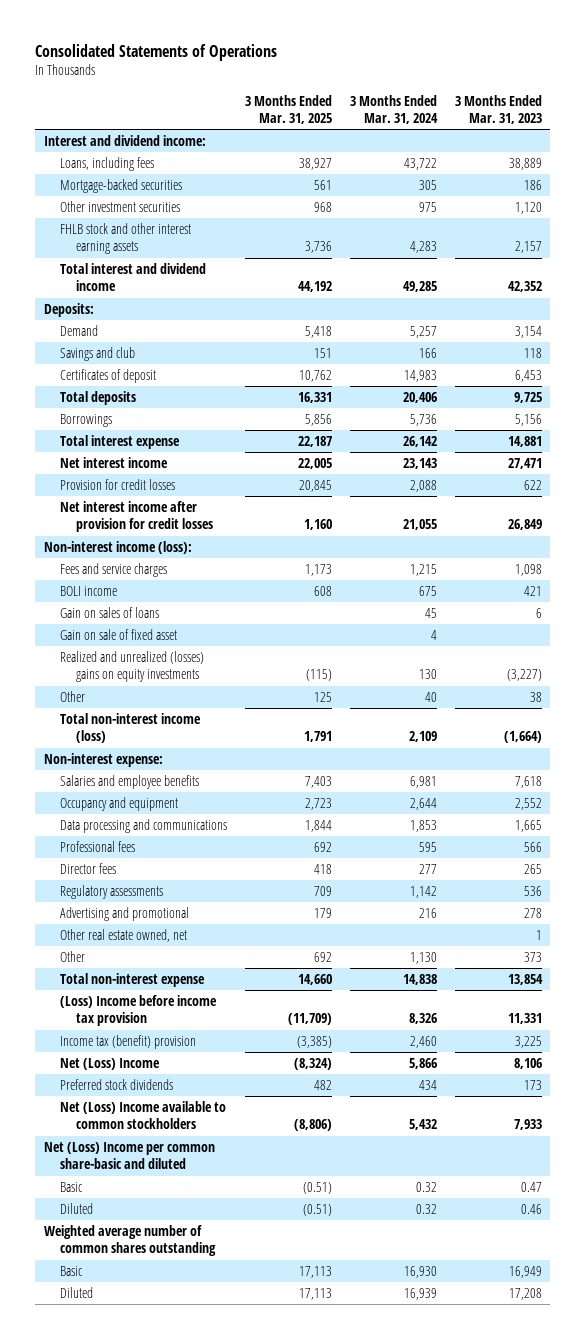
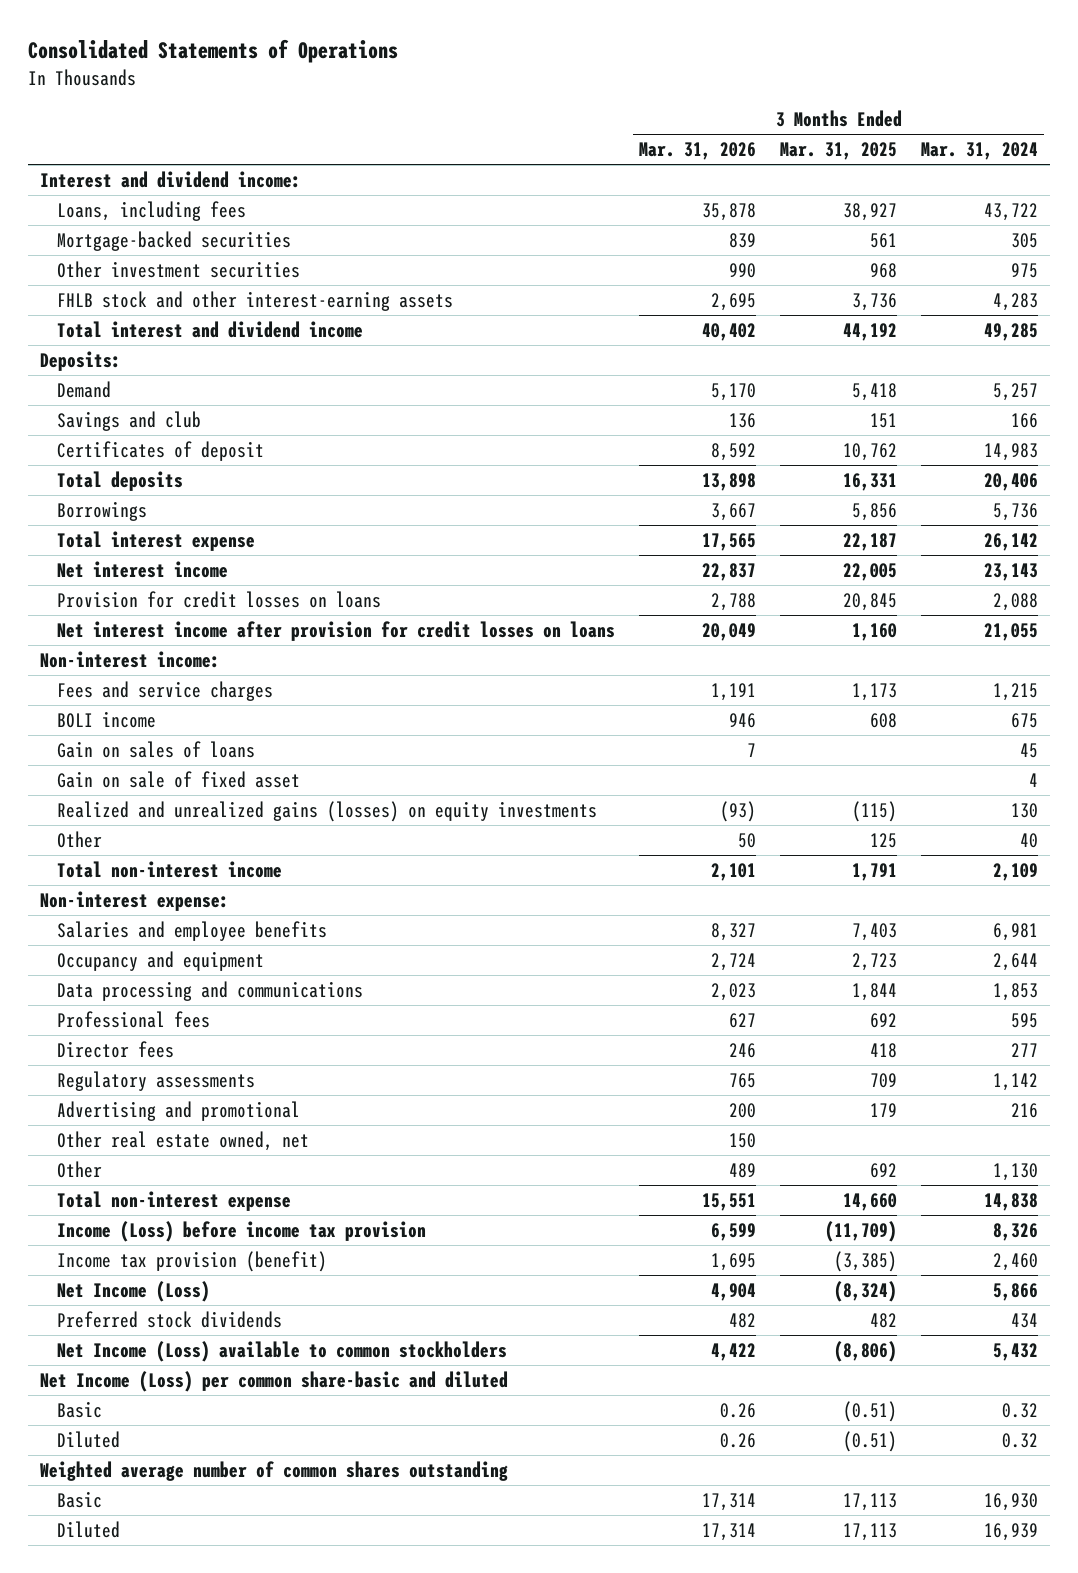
[454,94,542,124] 3 Months Ended Mar. 31, 2023 -> none
none -> [639,142,757,161] Mar. 31, 2026
[59,223,191,255] FHLB stock and other interest earning assets -> [56,290,453,311] FHLB stock and other interest-earning assets
[59,479,175,491] Provision for credit losses -> [56,590,381,608] Provision for credit losses on loans
[59,501,214,533] Net interest income after provision for credit losses -> [56,620,615,641] Net interest income after provision for credit losses on loans
[43,541,192,555] Non-interest income (loss): -> [39,650,220,668] Non-interest income:
[59,651,204,683] Realized and unrealized (losses) gains on equity investments -> [56,800,597,822] Realized and unrealized gains (losses) on equity investments
[59,713,201,744] Total non-interest income (loss) -> [56,860,282,878] Total non-interest income
[59,995,217,1027] (Loss) Income before income tax provision -> [56,1220,426,1242] Income (Loss) before income tax provision
[59,1035,196,1050] Income tax (benefit) provision -> [56,1250,327,1272] Income tax provision (benefit)
[59,1058,160,1071] Net (Loss) Income -> [56,1280,210,1302] Net Income (Loss)
[59,1101,226,1130] Net (Loss) Income available to common stockholders -> [56,1340,507,1362] Net Income (Loss) available to common stockholders
[43,1142,215,1170] Net (Loss) Income per common share-basic and diluted -> [39,1370,508,1392] Net Income (Loss) per common share-basic and diluted

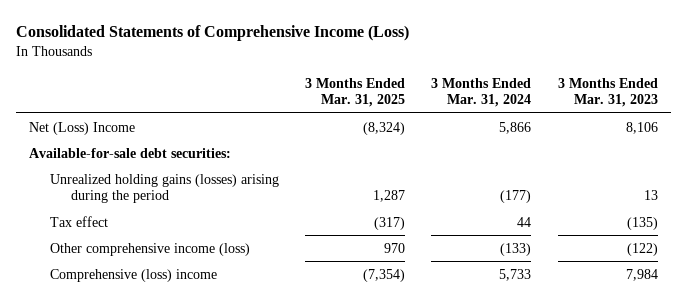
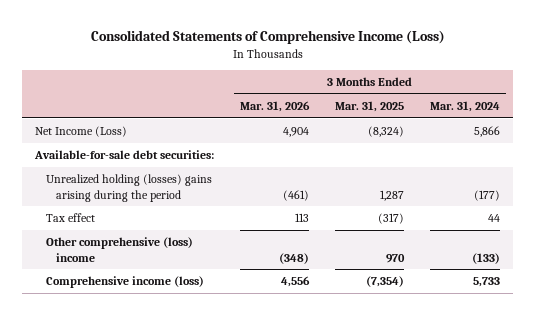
[557,77,658,108] 3 Months Ended Mar. 31, 2023 -> none
none -> [240,100,311,112] Mar. 31, 2026
[28,121,135,135] Net (Loss) Income -> [35,126,128,138] Net Income (Loss)
[49,173,279,204] Unrealized holding gains (losses) arising during the period -> [45,174,212,202] Unrealized holding (losses) gains arising during the period
[49,242,250,256] Other comprehensive income (loss) -> [45,237,193,262] Other comprehensive (loss) income
[49,268,217,282] Comprehensive (loss) income -> [45,276,204,289] Comprehensive income (loss)

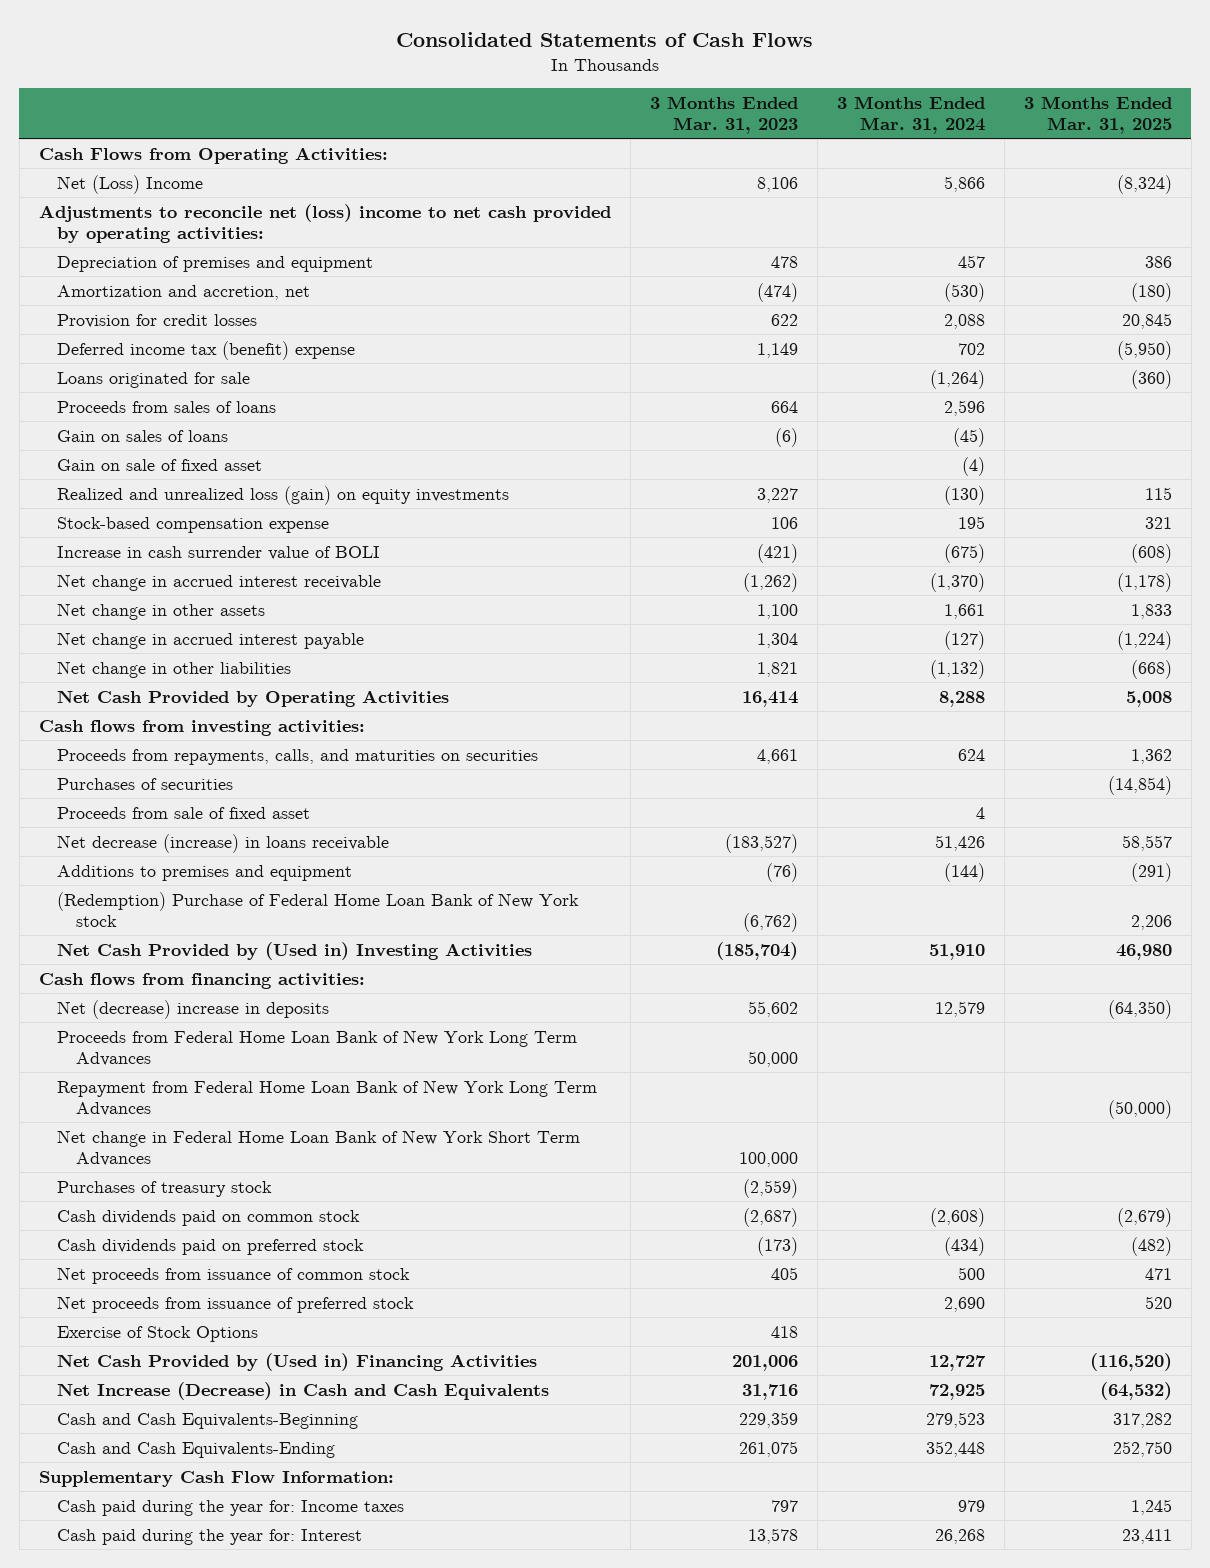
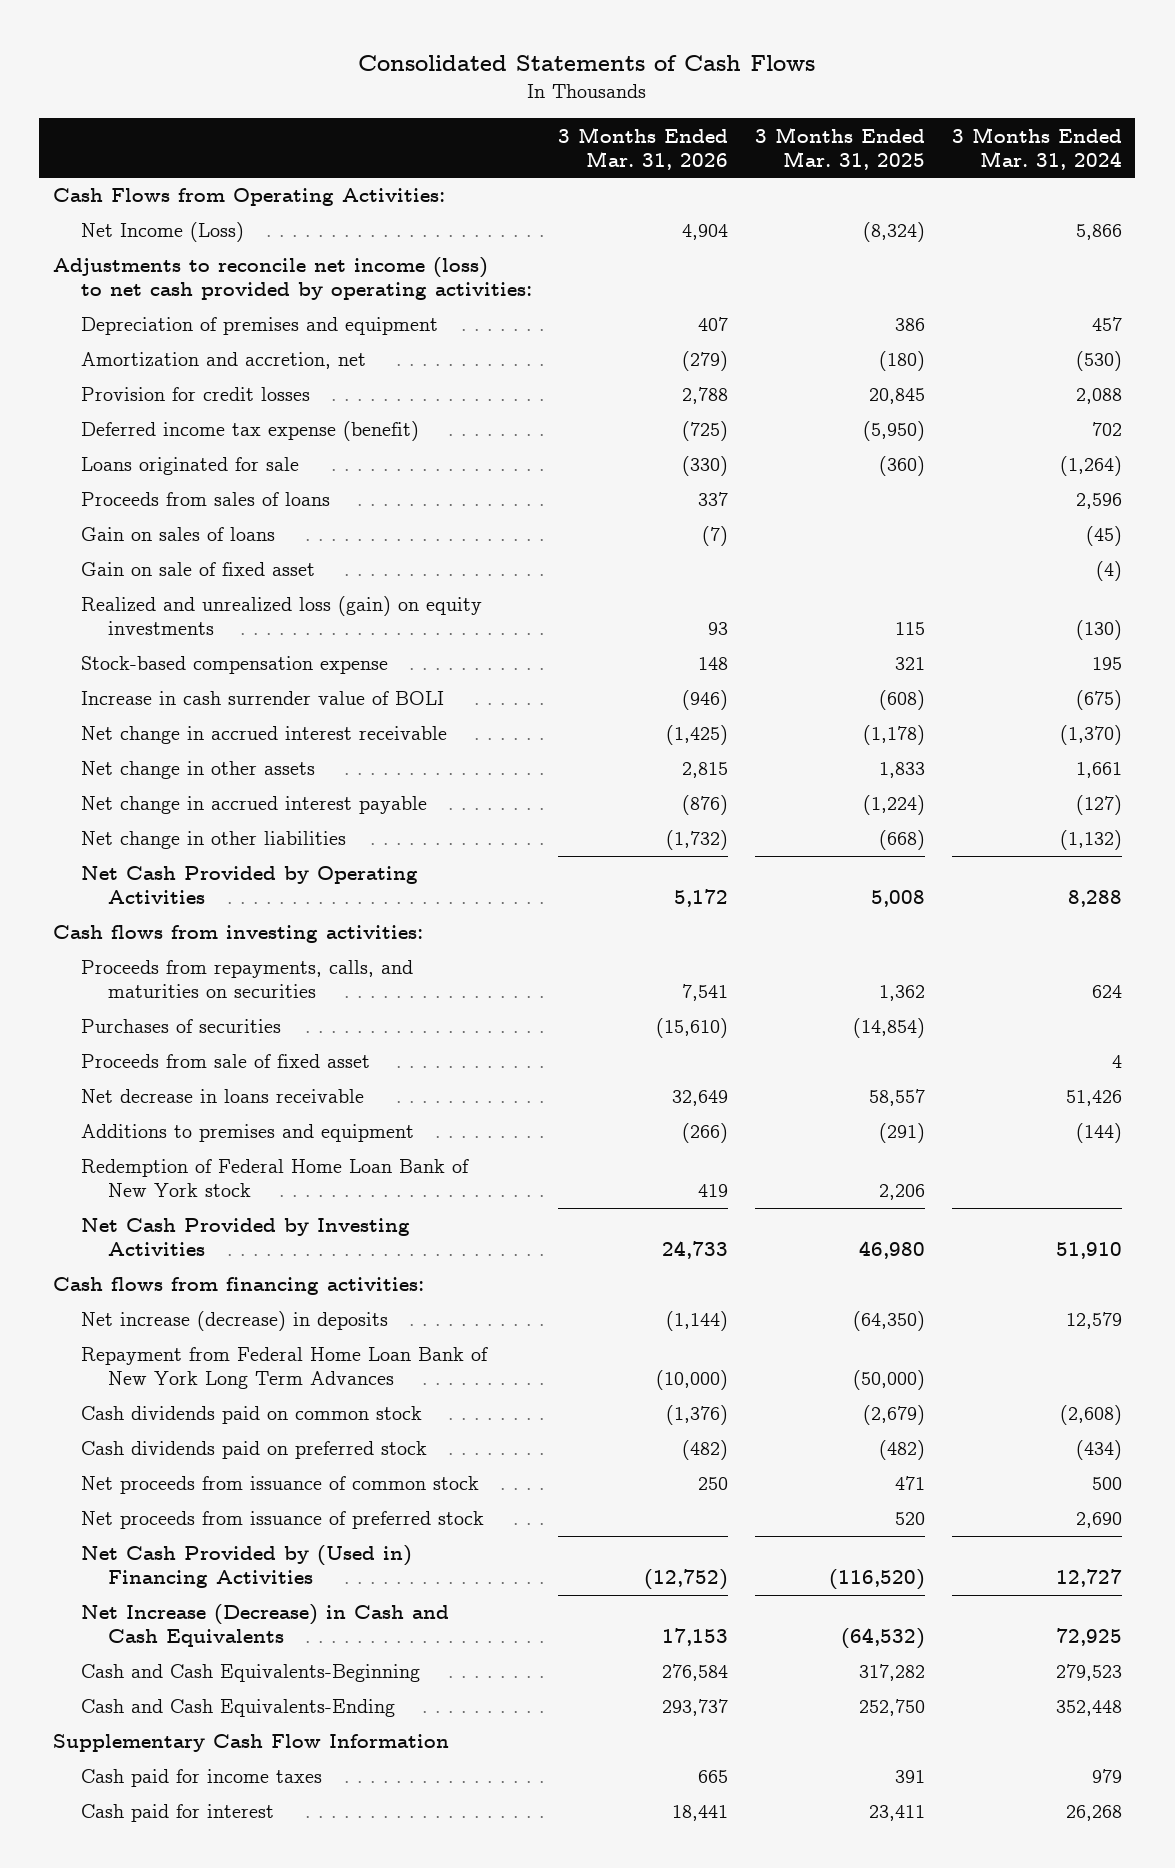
[649,96,798,134] 3 Months Ended Mar. 31, 2023 -> none
none -> [558,126,729,170] 3 Months Ended Mar. 31, 2026
[57,174,204,194] Net (Loss) Income -> [80,222,244,243] Net Income (Loss)
[38,203,611,243] Adjustments to reconcile net (loss) income to net cash provided by operating activities: -> [52,257,532,301] Adjustments to reconcile net income (loss) to net cash provided by operating activities:
[57,340,356,360] Deferred income tax (benefit) expense -> [80,421,419,442] Deferred income tax expense (benefit)
[57,833,390,853] Net decrease (increase) in loans receivable -> [80,1089,364,1104] Net decrease in loans receivable
[57,891,580,927] (Redemption) Purchase of Federal Home Loan Bank of New York stock -> [80,1159,469,1198] Redemption of Federal Home Loan Bank of New York stock
[57,941,533,960] Net Cash Provided by (Used in) Investing Activities -> [80,1218,410,1257] Net Cash Provided by Investing Activities
[57,1029,578,1066] Proceeds from Federal Home Loan Bank of New York Long Term Advances -> none
[57,999,330,1019] Net (decrease) increase in deposits -> [80,1311,388,1332] Net increase (decrease) in deposits
[57,1129,581,1166] Net change in Federal Home Loan Bank of New York Short Term Advances -> none
[57,1180,273,1197] Purchases of treasury stock -> none
[57,1325,259,1342] Exercise of Stock Options -> none
[38,1470,394,1487] Supplementary Cash Flow Information: -> [52,1734,449,1753] Supplementary Cash Flow Information
[57,1499,405,1516] Cash paid during the year for: Income taxes -> [80,1769,322,1788] Cash paid for income taxes
[1130,1498,1172,1515] 1,245 -> [895,1770,926,1784] 391
[57,1528,363,1545] Cash paid during the year for: Interest -> [80,1804,274,1823] Cash paid for interest

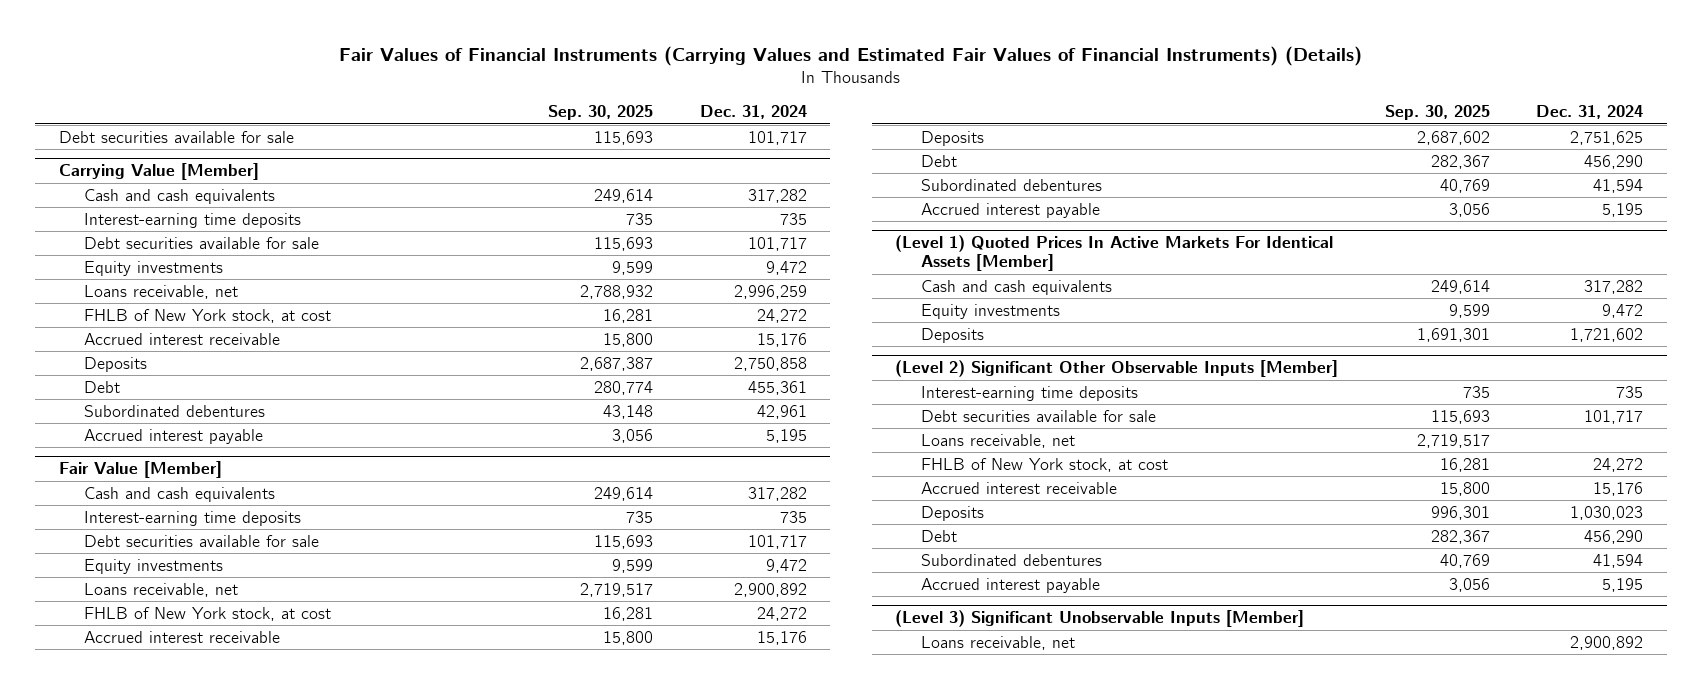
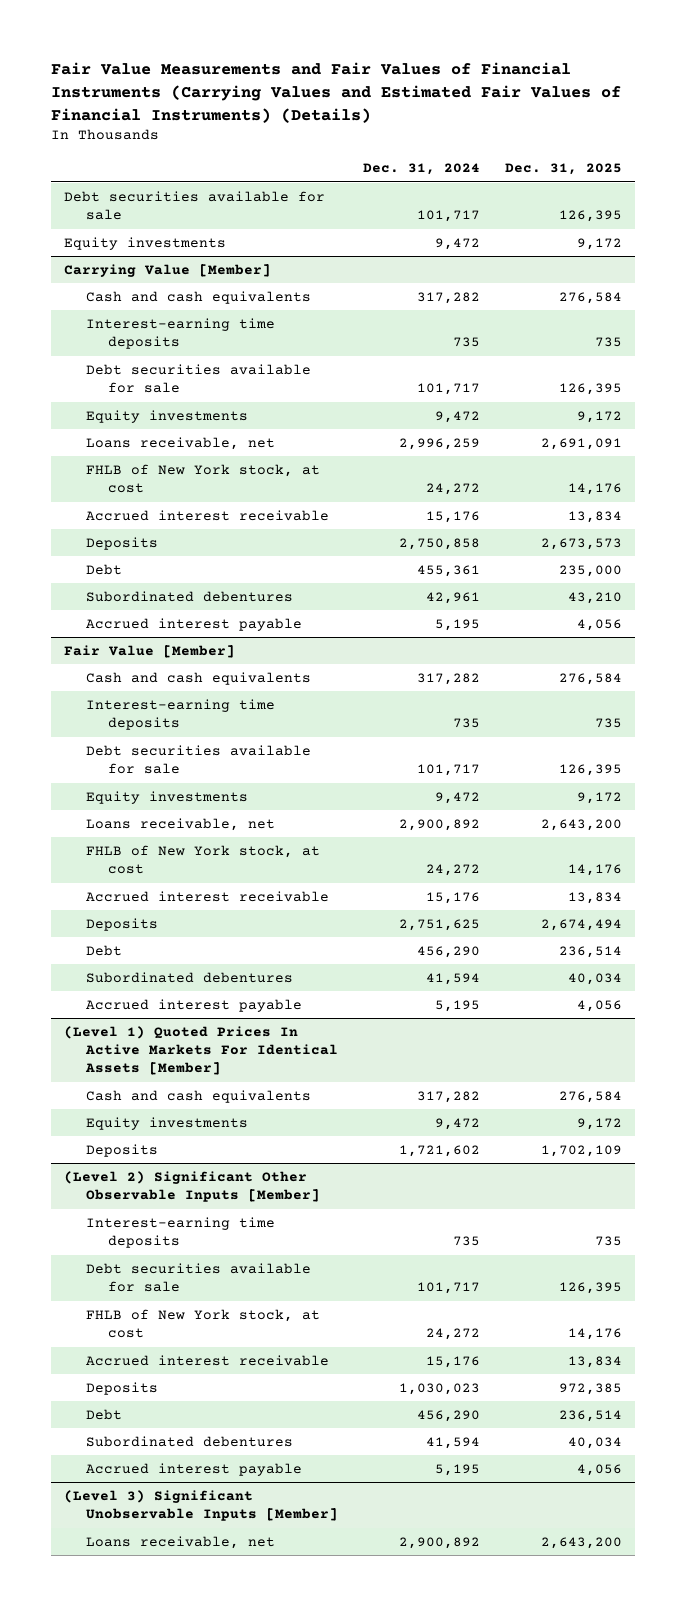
[338,45,1362,66] Fair Values of Financial Instruments (Carrying Values and Estimated Fair Values of Financial Instruments) (Details) -> [50,61,621,123] Fair Value Measurements and Fair Values of Financial Instruments (Carrying Values and Estimated Fair Values of Financial Instruments) (Details)
[548,105,654,121] Sep. 30, 2025 -> none
none -> [505,163,623,176] Dec. 31, 2025
none -> [63,236,226,250] Equity investments
[920,433,1075,448] Loans receivable, net -> none

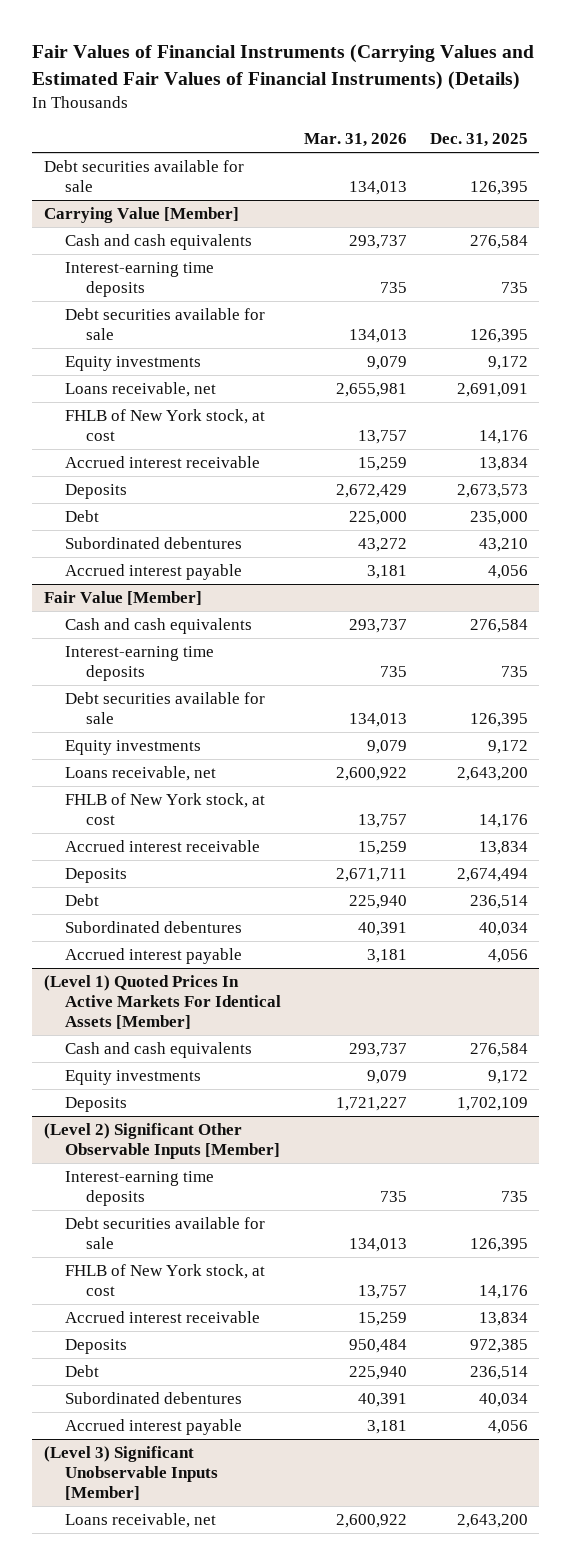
[50,61,621,123] Fair Value Measurements and Fair Values of Financial Instruments (Carrying Values and Estimated Fair Values of Financial Instruments) (Details) -> [32,44,535,90] Fair Values of Financial Instruments (Carrying Values and Estimated Fair Values of Financial Instruments) (Details)
[363,163,481,176] Dec. 31, 2024 -> none
none -> [303,132,407,147] Mar. 31, 2026
[63,236,226,250] Equity investments -> none

